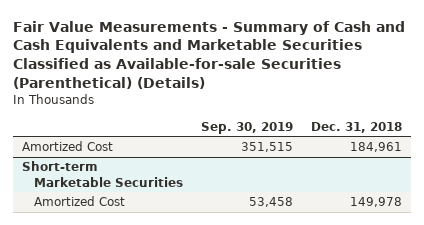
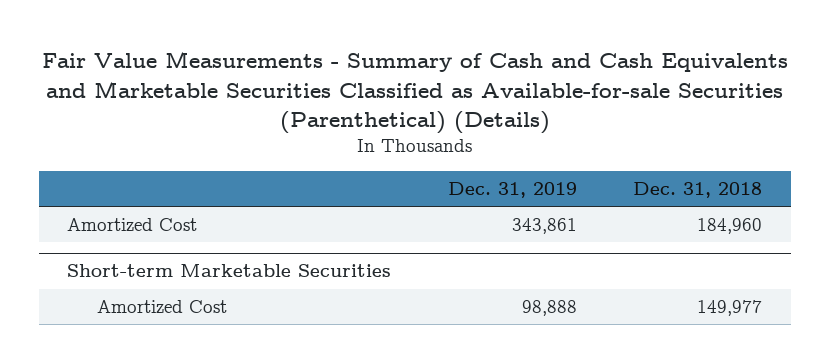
[201,121,294,134] Sep. 30, 2019 -> none
none -> [447,182,577,199] Dec. 31, 2019
[350,142,403,153] 184,961 -> [697,218,763,235] 184,960
[350,197,403,208] 149,978 -> [697,300,763,317] 149,977

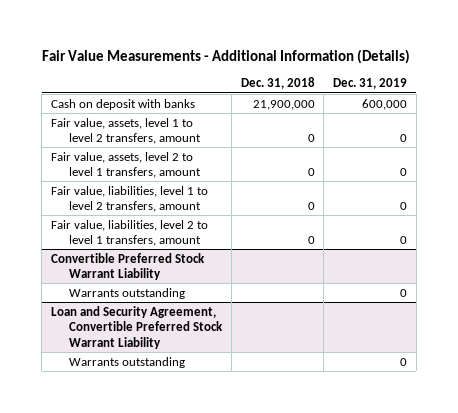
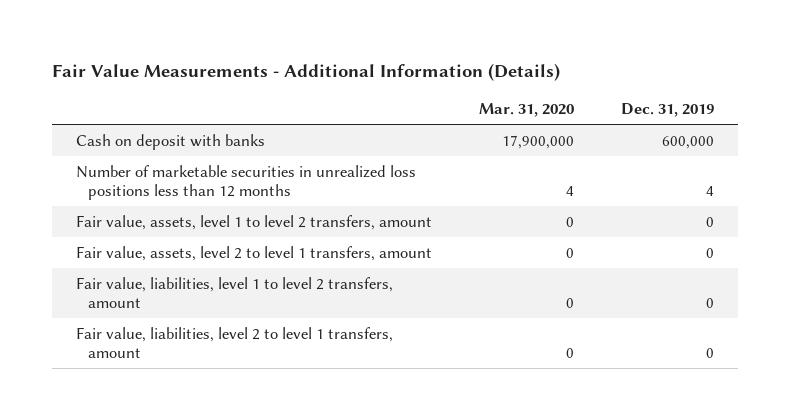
[240,77,315,90] Dec. 31, 2018 -> none
none -> [478,103,574,118] Mar. 31, 2020
none -> [75,164,416,201] Number of marketable securities in unrealized loss positions less than 12 months
[50,252,205,281] Convertible Preferred Stock Warrant Liability -> none
[69,287,186,299] Warrants outstanding -> none
[50,305,224,349] Loan and Security Agreement, Convertible Preferred Stock Warrant Liability -> none
[69,356,186,368] Warrants outstanding -> none

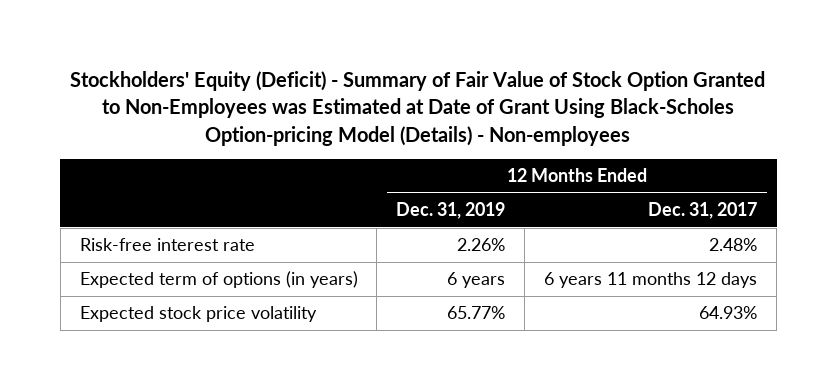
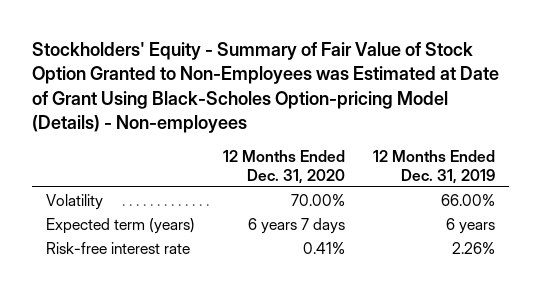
[70,71,766,146] Stockholders' Equity (Deficit) - Summary of Fair Value of Stock Option Granted to Non-Employees was Estimated at Date of Grant Using Black-Scholes Option-pricing Model (Details) - Non-employees -> [31,42,499,134] Stockholders' Equity - Summary of Fair Value of Stock Option Granted to Non-Employees was Estimated at Date of Grant Using Black-Scholes Option-pricing Model (Details) - Non-employees
[648,202,758,220] Dec. 31, 2017 -> none
none -> [222,150,345,184] 12 Months Ended Dec. 31, 2020
none -> [45,193,103,210] Volatility
none -> [45,217,195,234] Expected term (years)
[79,271,358,289] Expected term of options (in years) -> none
[79,306,317,323] Expected stock price volatility -> none

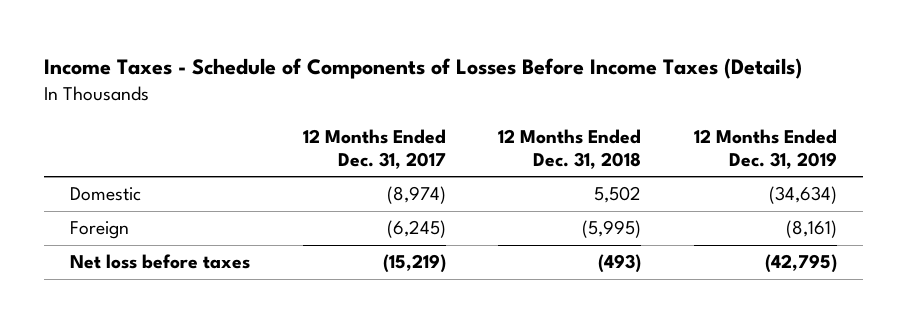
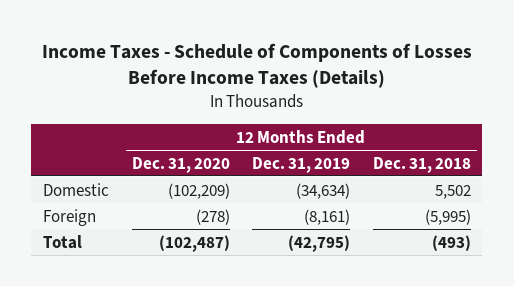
[302,128,446,169] 12 Months Ended Dec. 31, 2017 -> none
none -> [131,156,230,173] Dec. 31, 2020
[70,254,251,270] Net loss before taxes -> [42,234,82,249] Total

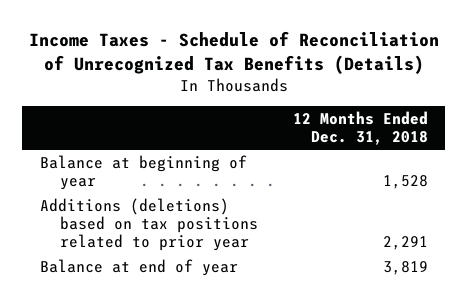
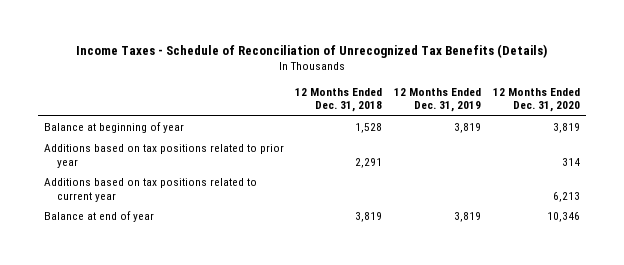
none -> [394,88,482,113] 12 Months Ended Dec. 31, 2019
none -> [493,88,581,113] 12 Months Ended Dec. 31, 2020
[39,198,258,251] Additions (deletions) based on tax positions related to prior year -> [43,144,284,168] Additions based on tax positions related to prior year
none -> [43,178,257,202] Additions based on tax positions related to current year

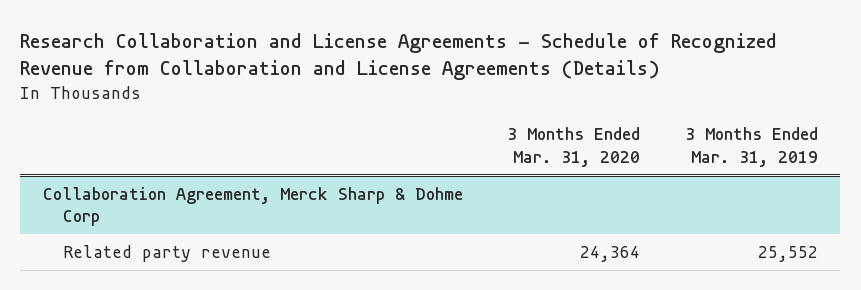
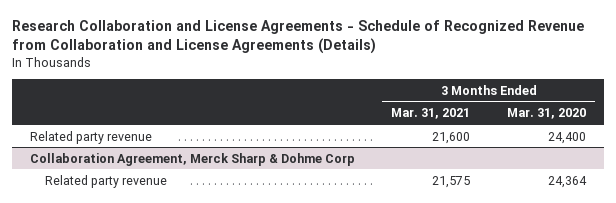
[684,127,818,167] 3 Months Ended Mar. 31, 2019 -> none
none -> [391,108,471,120] Mar. 31, 2021
none -> [29,130,152,144] Related party revenue

